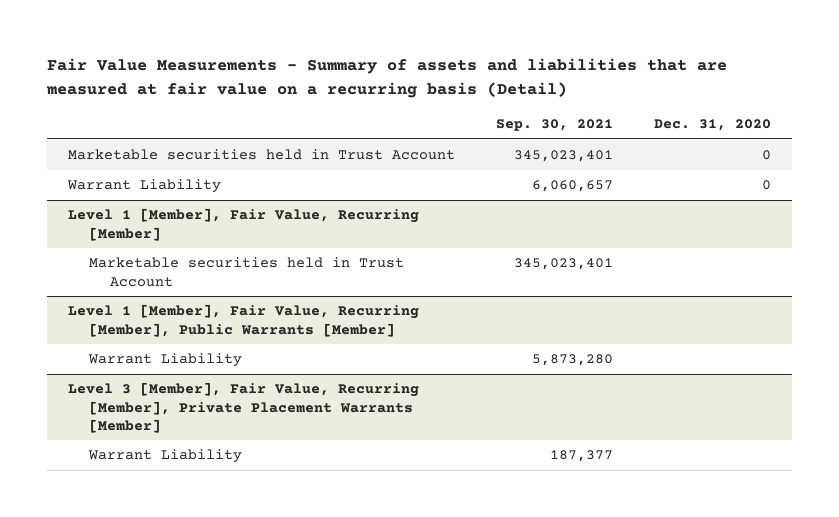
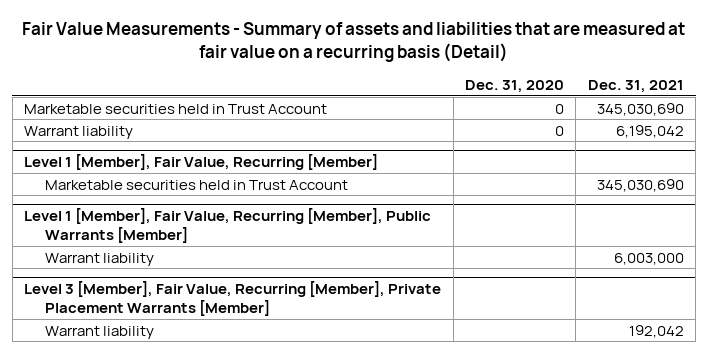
[495,118,613,131] Sep. 30, 2021 -> none
none -> [587,80,684,94] Dec. 31, 2021
[66,179,221,194] Warrant Liability -> [24,125,134,139] Warrant liability
[88,353,243,368] Warrant Liability -> [44,252,154,266] Warrant liability
[88,449,243,464] Warrant Liability -> [44,325,154,339] Warrant liability

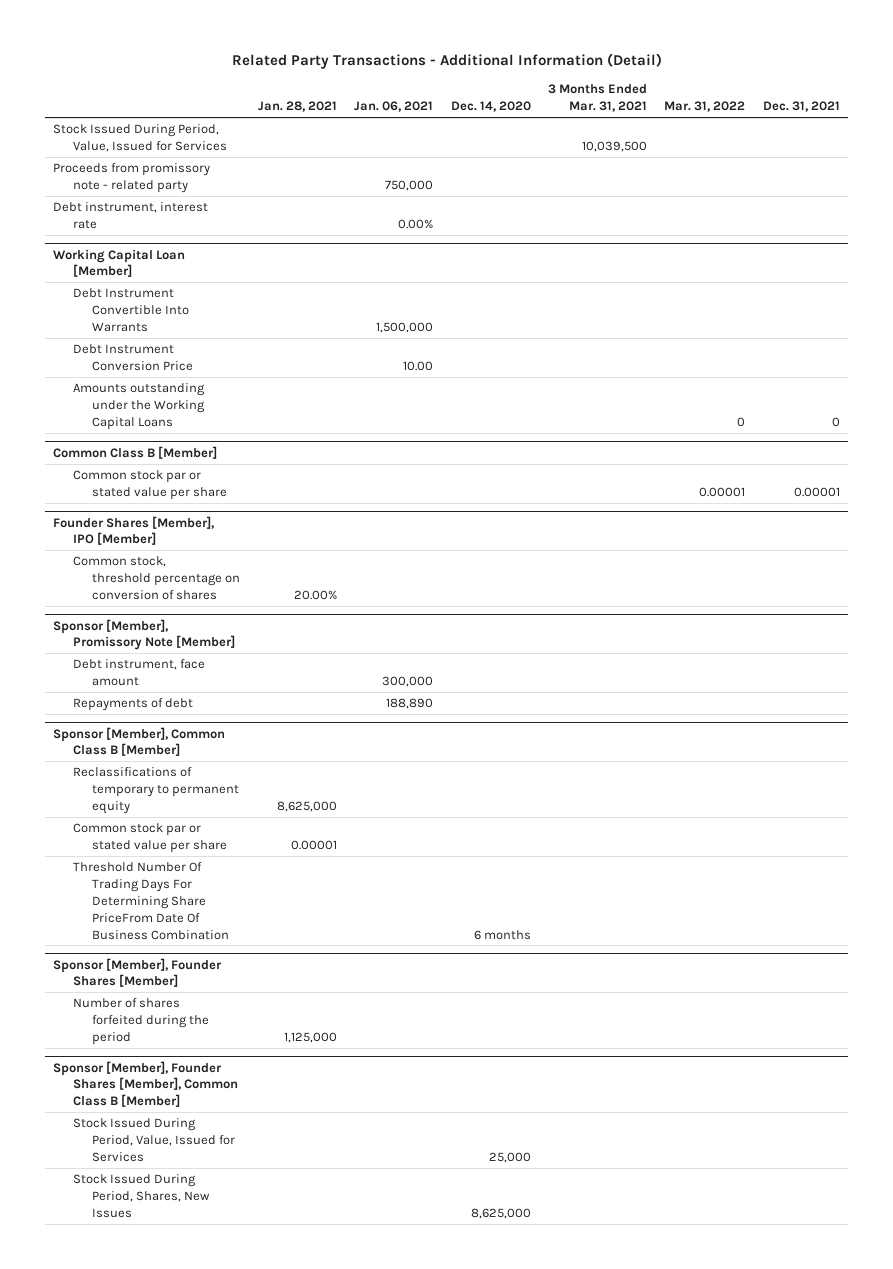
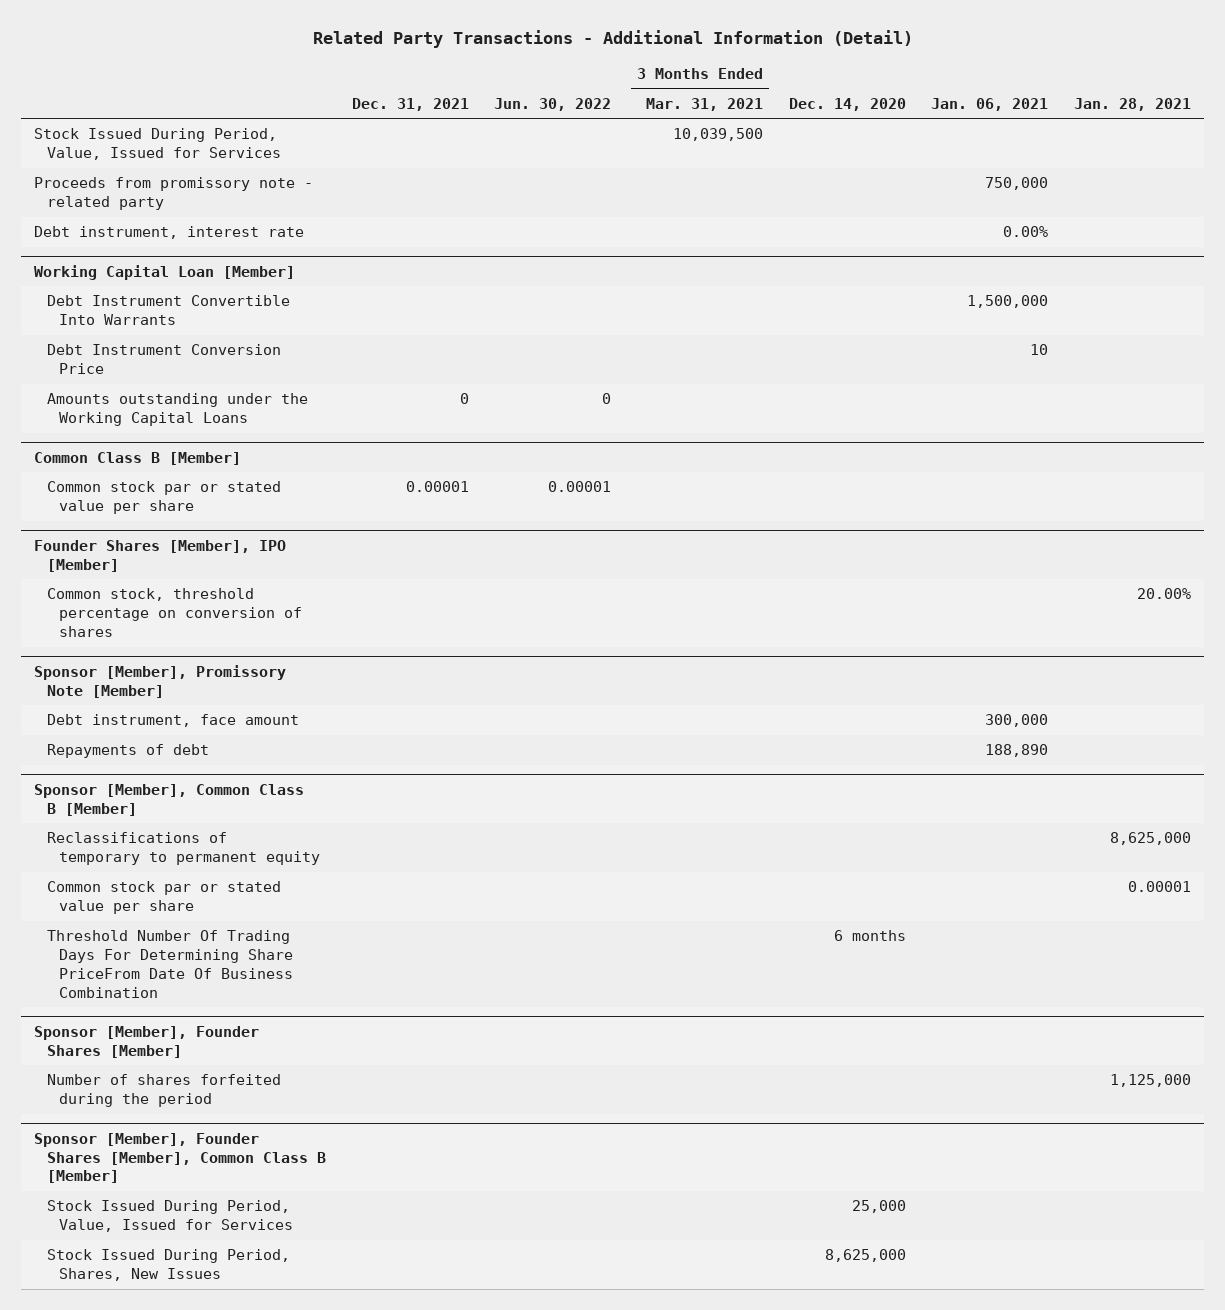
[664,101,746,113] Mar. 31, 2022 -> none
none -> [494,97,612,111] Jun. 30, 2022
[403,361,434,372] 10.00 -> [1030,344,1049,356] 10

